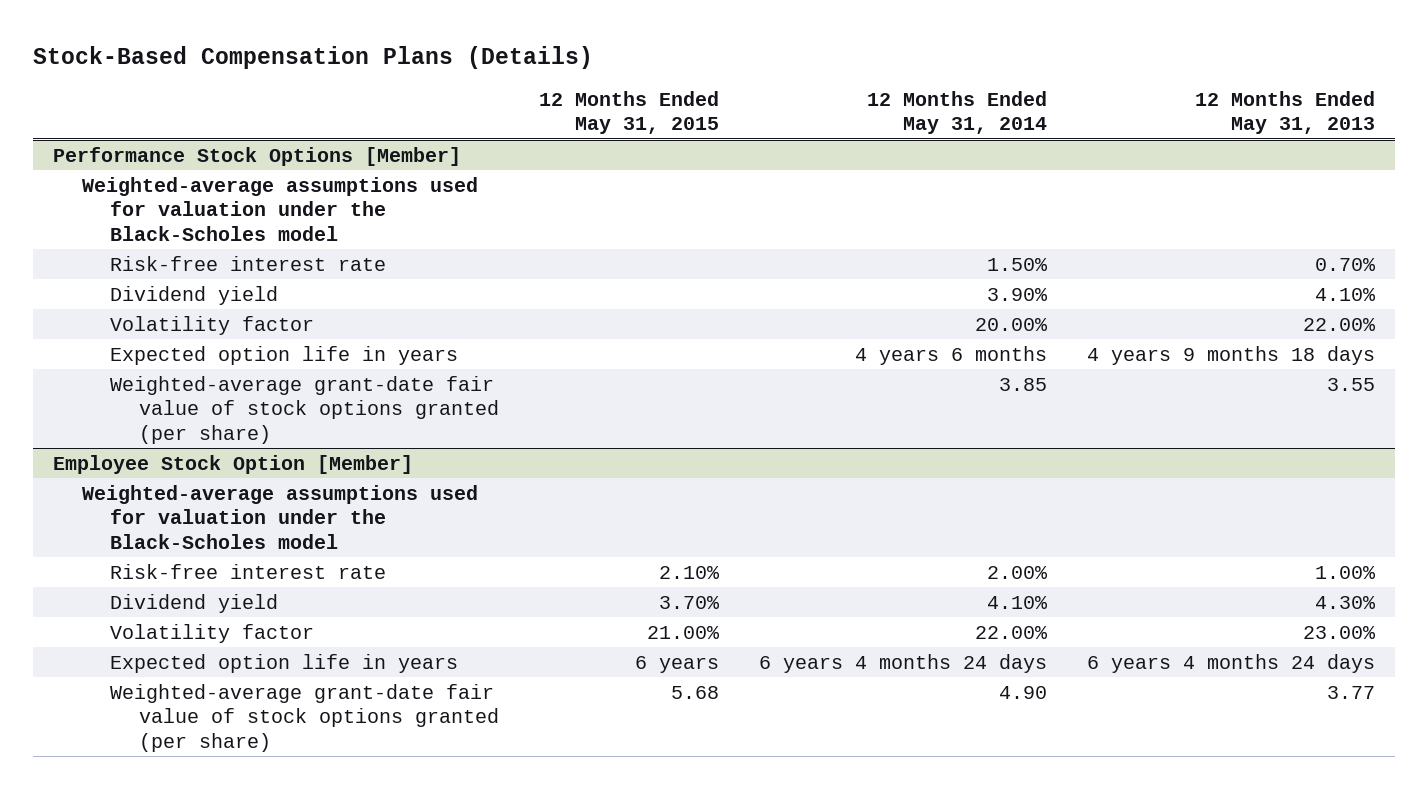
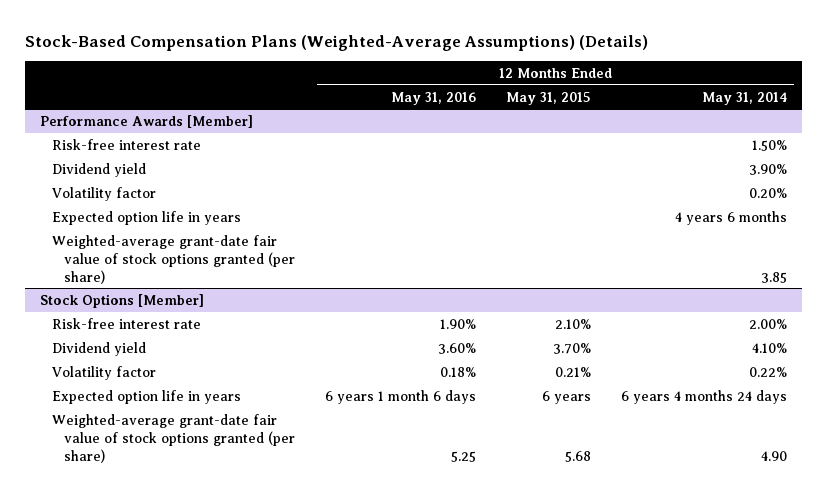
[32,45,593,69] Stock-Based Compensation Plans (Details) -> [25,35,649,52] Stock-Based Compensation Plans (Weighted-Average Assumptions) (Details)
[1195,90,1376,135] 12 Months Ended May 31, 2013 -> none
none -> [390,91,476,105] May 31, 2016
[52,146,461,166] Performance Stock Options [Member] -> none
[81,176,478,241] Weighted-average assumptions used for valuation under the Black-Scholes model -> none
none -> [40,114,254,128] Performance Awards [Member]
[975,317,1049,331] 20.00% -> [748,187,787,198] 0.20%
[81,484,478,549] Weighted-average assumptions used for valuation under the Black-Scholes model -> none
[52,454,413,474] Employee Stock Option [Member] -> [40,293,205,308] Stock Options [Member]
[647,625,721,639] 21.00% -> [554,366,591,377] 0.21%
[975,625,1049,639] 22.00% -> [748,366,787,377] 0.22%

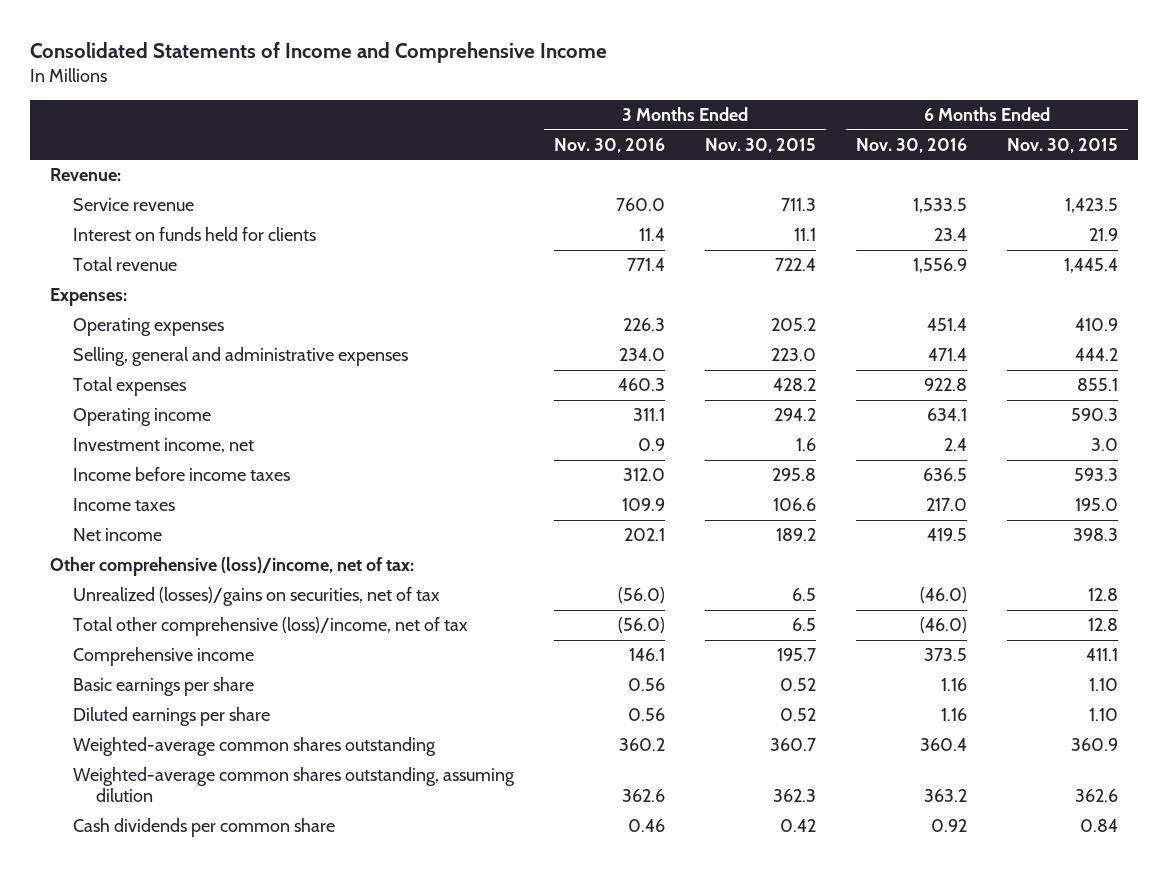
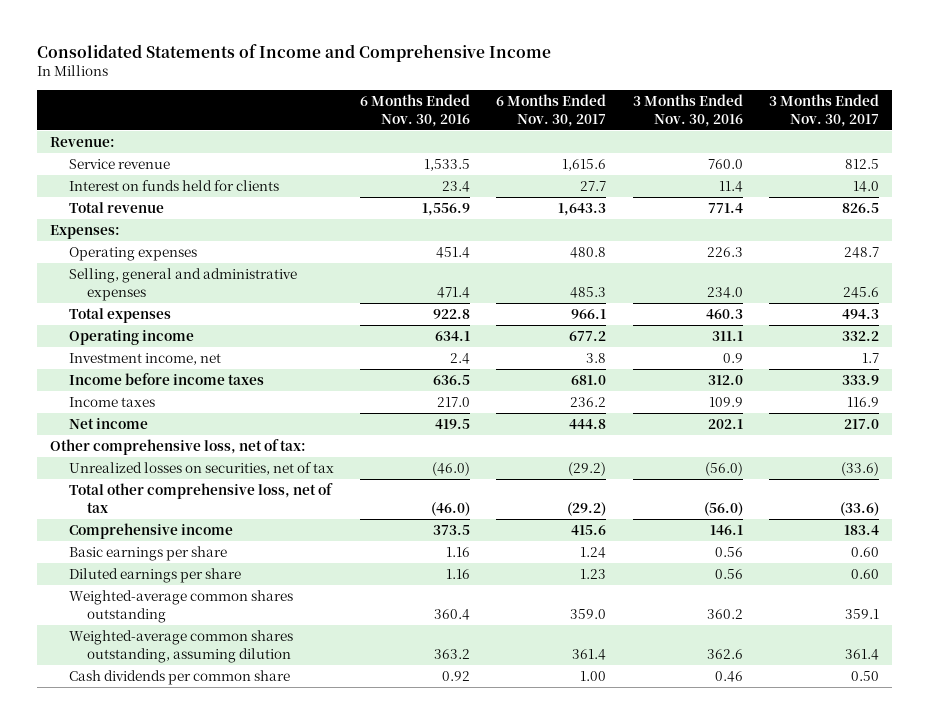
[704,137,816,153] Nov. 30, 2015 -> none
[1006,137,1118,153] Nov. 30, 2015 -> none
none -> [496,93,607,127] 6 Months Ended Nov. 30, 2017
none -> [769,93,880,127] 3 Months Ended Nov. 30, 2017
[49,557,414,577] Other comprehensive (loss)/income, net of tax: -> [49,438,306,455] Other comprehensive loss, net of tax:
[73,587,441,607] Unrealized (losses)/gains on securities, net of tax -> [68,461,334,475] Unrealized losses on securities, net of tax
[73,617,469,637] Total other comprehensive (loss)/income, net of tax -> [68,482,333,513] Total other comprehensive loss, net of tax

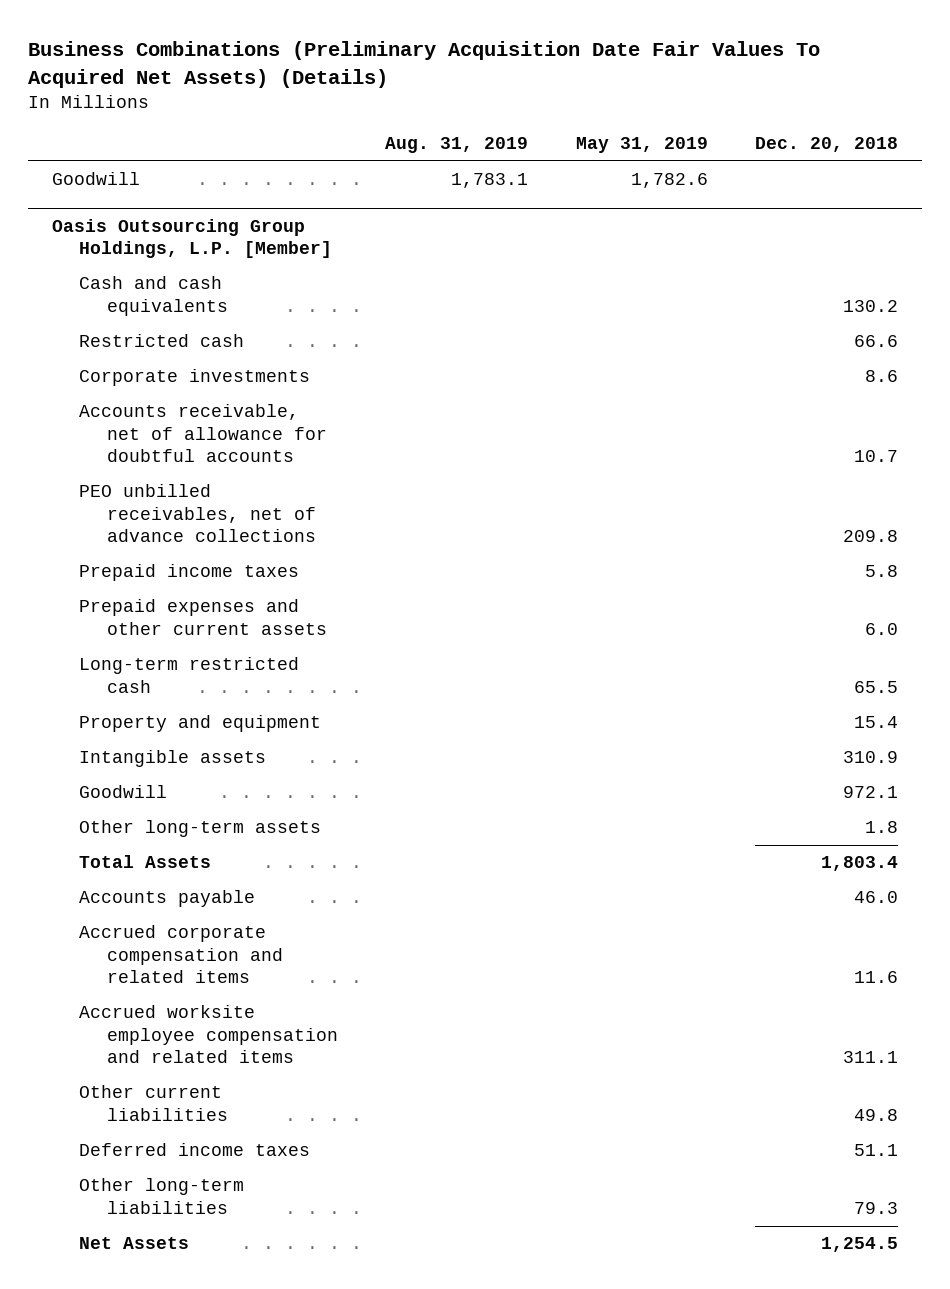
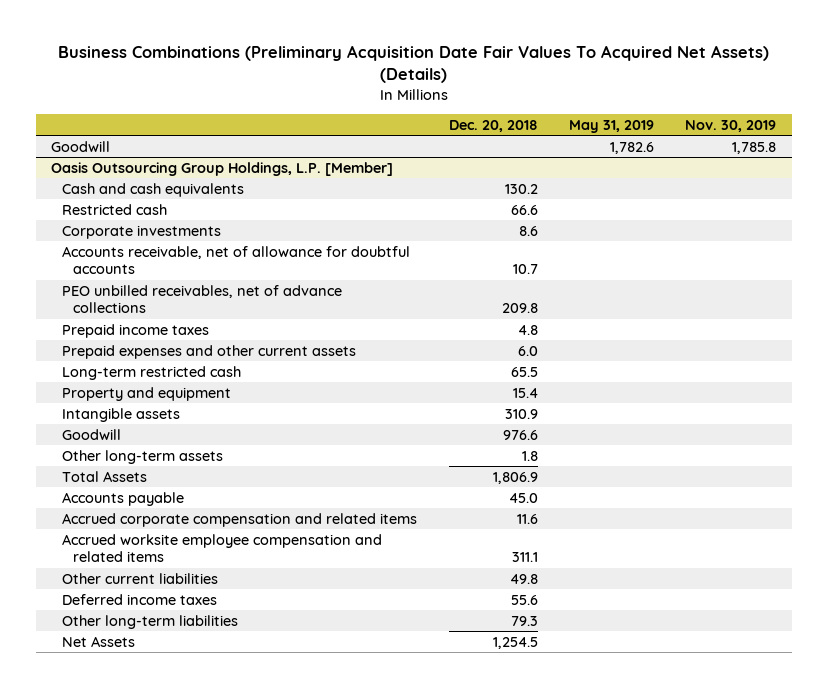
[385,137,529,154] Aug. 31, 2019 -> none
none -> [685,119,777,132] Nov. 30, 2019
[864,565,898,578] 5.8 -> [517,324,538,335] 4.8
[842,786,898,799] 972.1 -> [502,429,538,440] 976.6
[820,856,898,872] 1,803.4 -> [492,471,538,484] 1,806.9
[853,891,898,904] 46.0 -> [508,492,538,503] 45.0
[853,1144,898,1157] 51.1 -> [510,594,538,605] 55.6

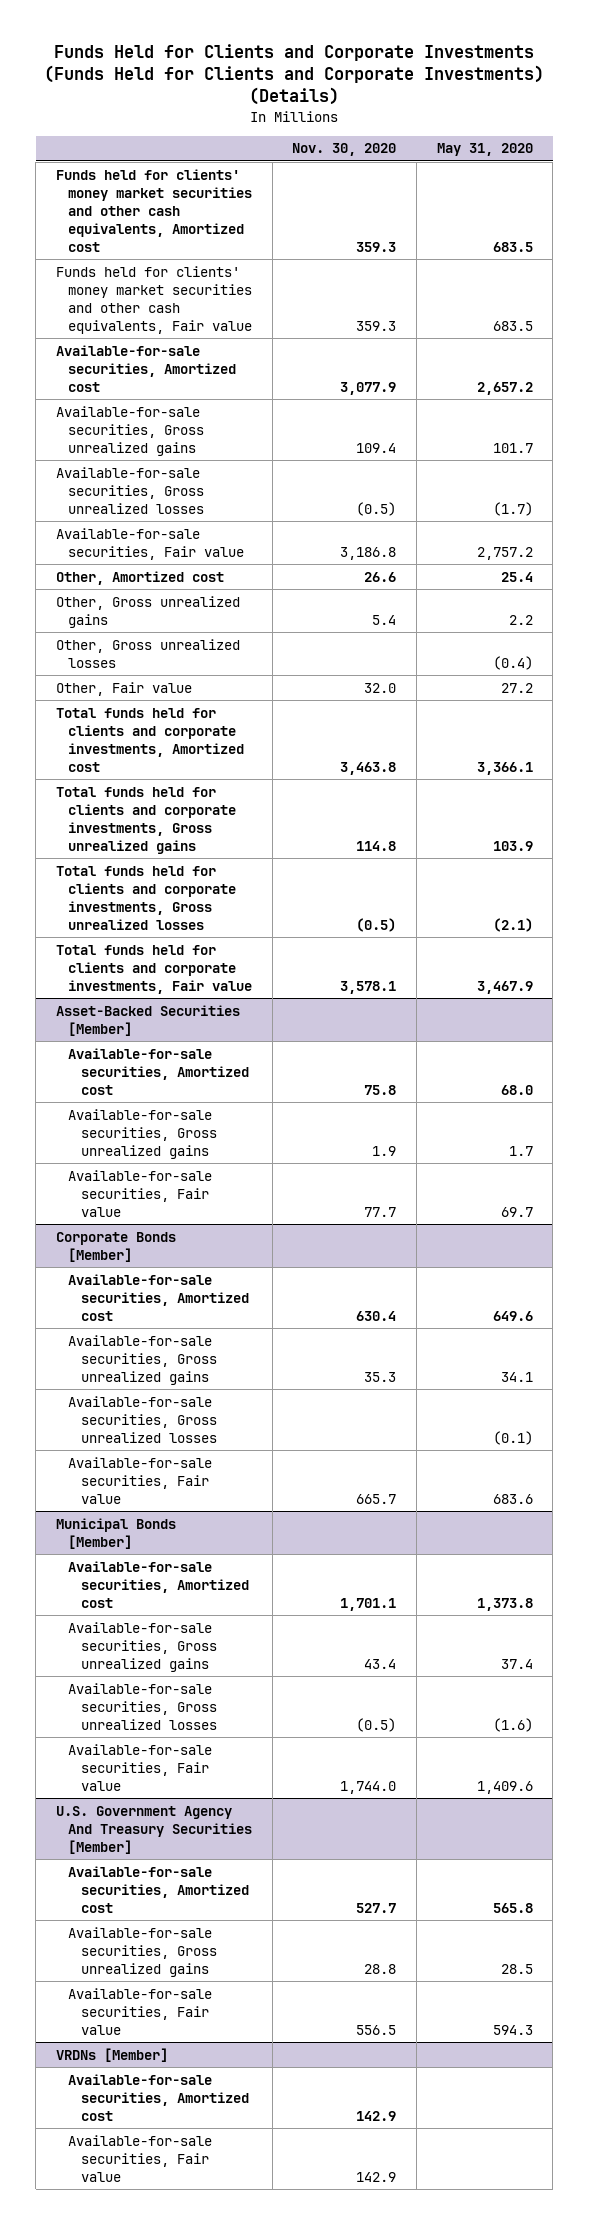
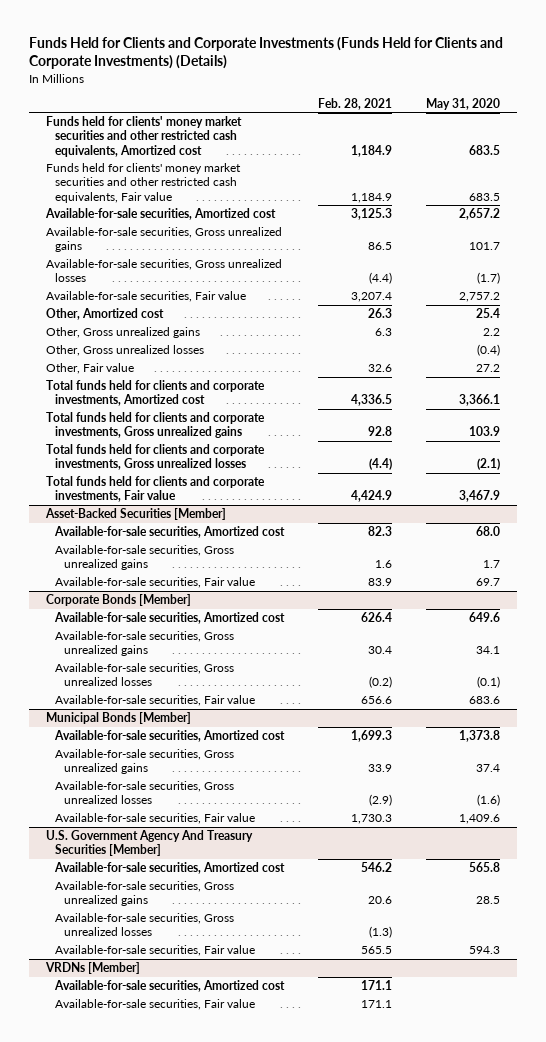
[292,143,397,157] Nov. 30, 2020 -> none
none -> [318,97,393,110] Feb. 28, 2021
[55,168,253,253] Funds held for clients' money market securities and other cash equivalents, Amortized cost -> [45,116,242,157] Funds held for clients' money market securities and other restricted cash equivalents, Amortized cost
[55,265,253,334] Funds held for clients' money market securities and other cash equivalents, Fair value -> [45,163,241,203] Funds held for clients' money market securities and other restricted cash equivalents, Fair value
none -> [55,913,235,937] Available-for-sale securities, Gross unrealized losses

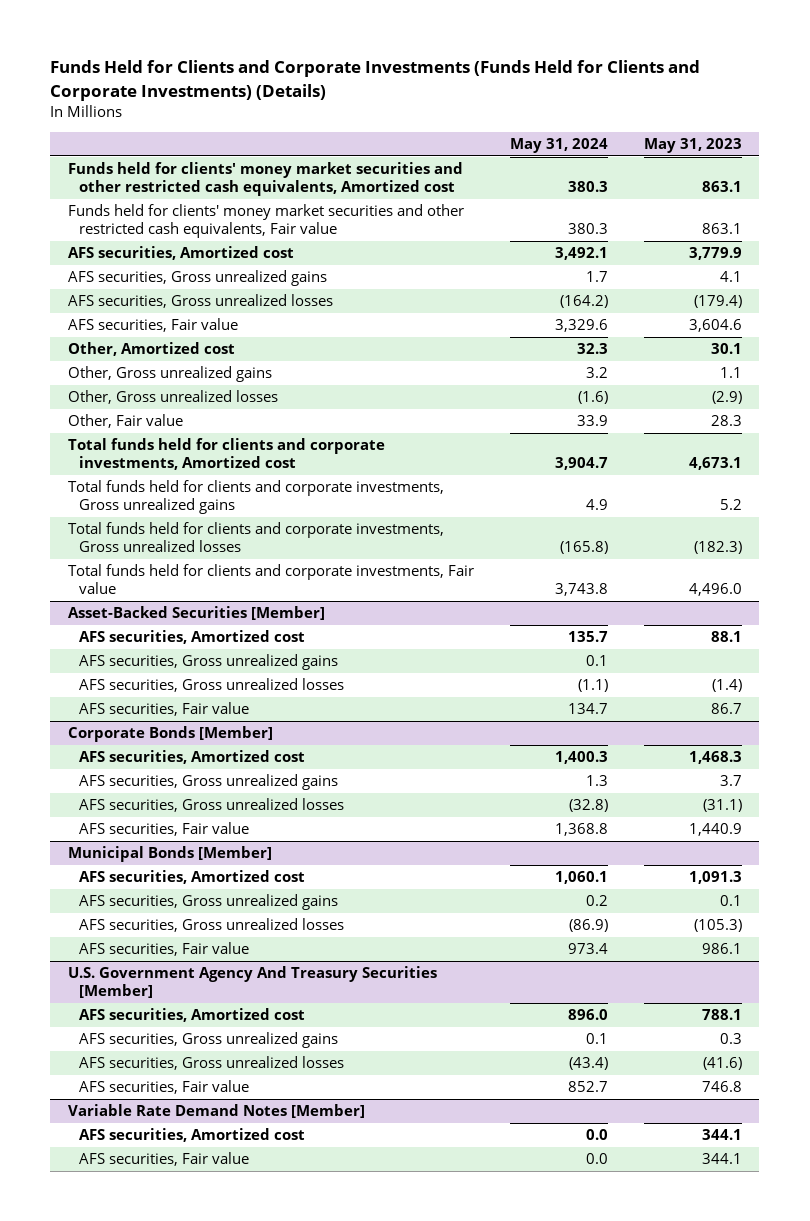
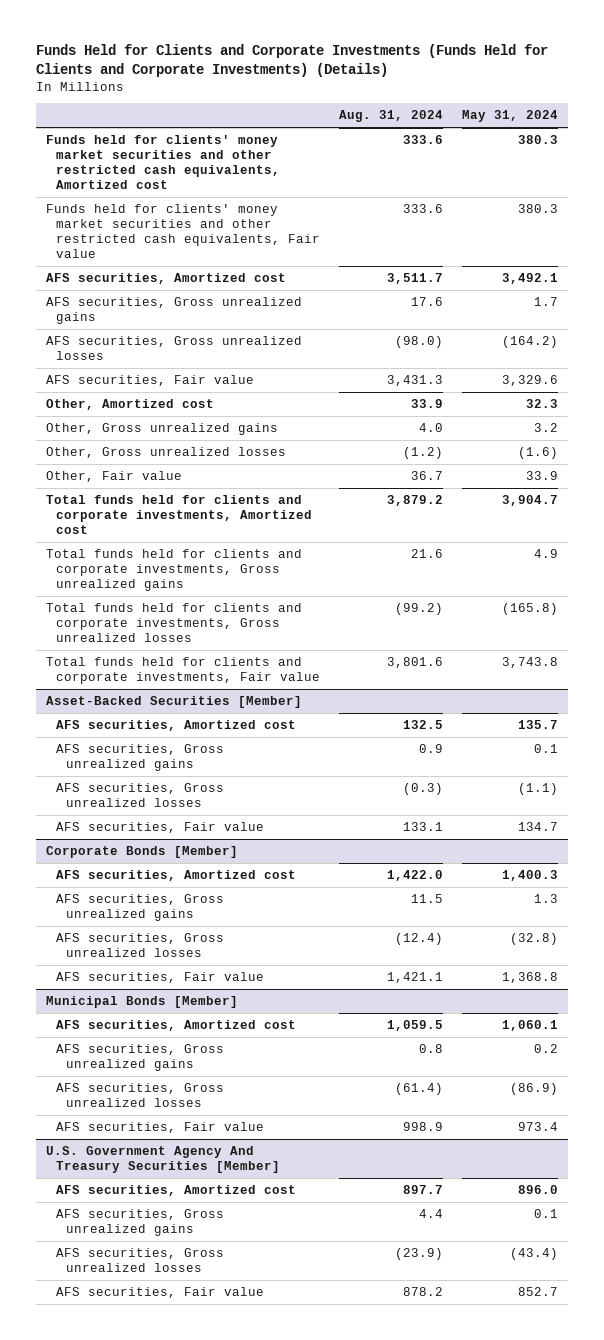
[643,138,742,154] May 31, 2023 -> none
none -> [338,110,443,123] Aug. 31, 2024
[68,1104,366,1119] Variable Rate Demand Notes [Member] -> none
[79,1128,306,1143] AFS securities, Amortized cost -> none
[79,1152,250,1167] AFS securities, Fair value -> none

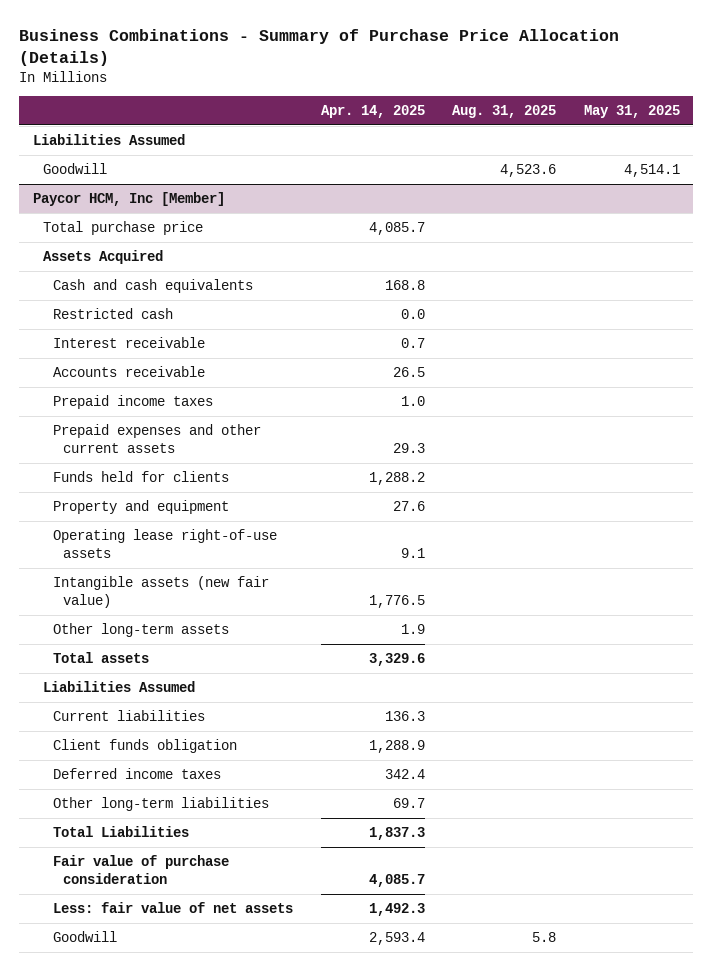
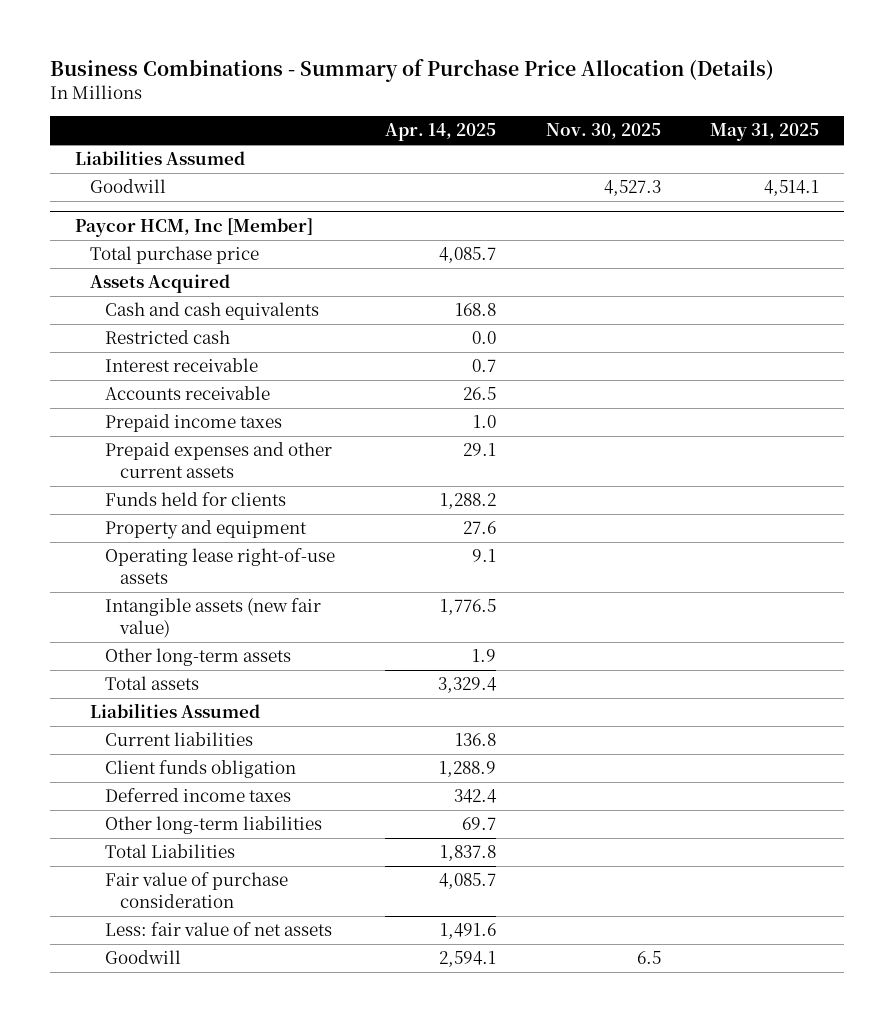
[452,105,557,119] Aug. 31, 2025 -> none
none -> [545,123,661,140] Nov. 30, 2025
[392,443,425,454] 29.3 -> [462,443,496,457] 29.1
[368,653,425,667] 3,329.6 -> [437,677,497,694] 3,329.4
[384,711,425,722] 136.3 -> [454,733,496,747] 136.8
[368,827,425,841] 1,837.3 -> [439,845,496,862] 1,837.8
[368,903,425,917] 1,492.3 -> [439,923,496,940] 1,491.6
[368,932,425,946] 2,593.4 -> [438,951,496,968] 2,594.1

